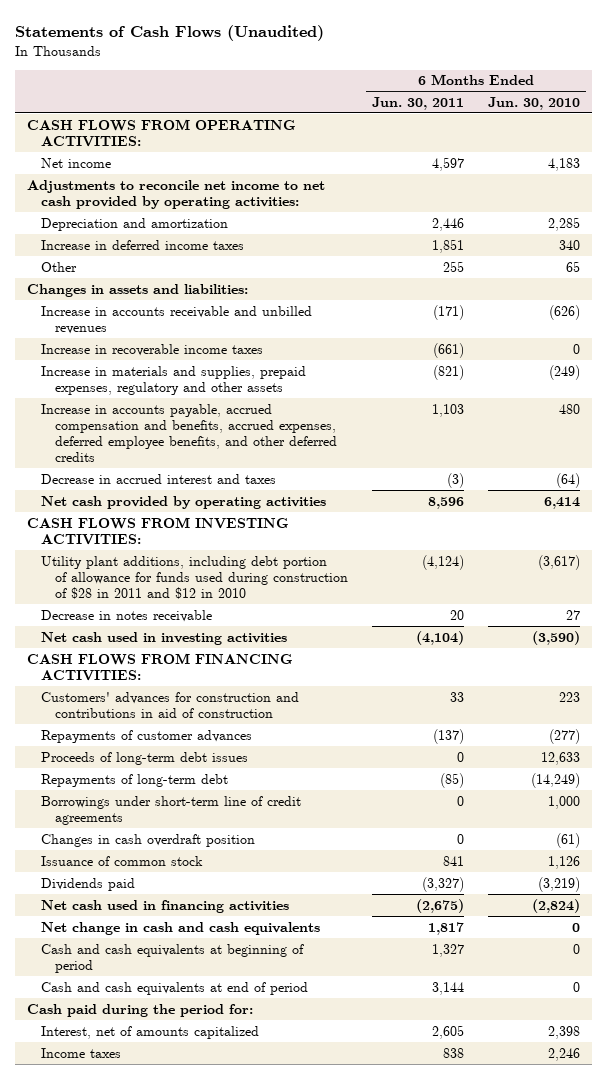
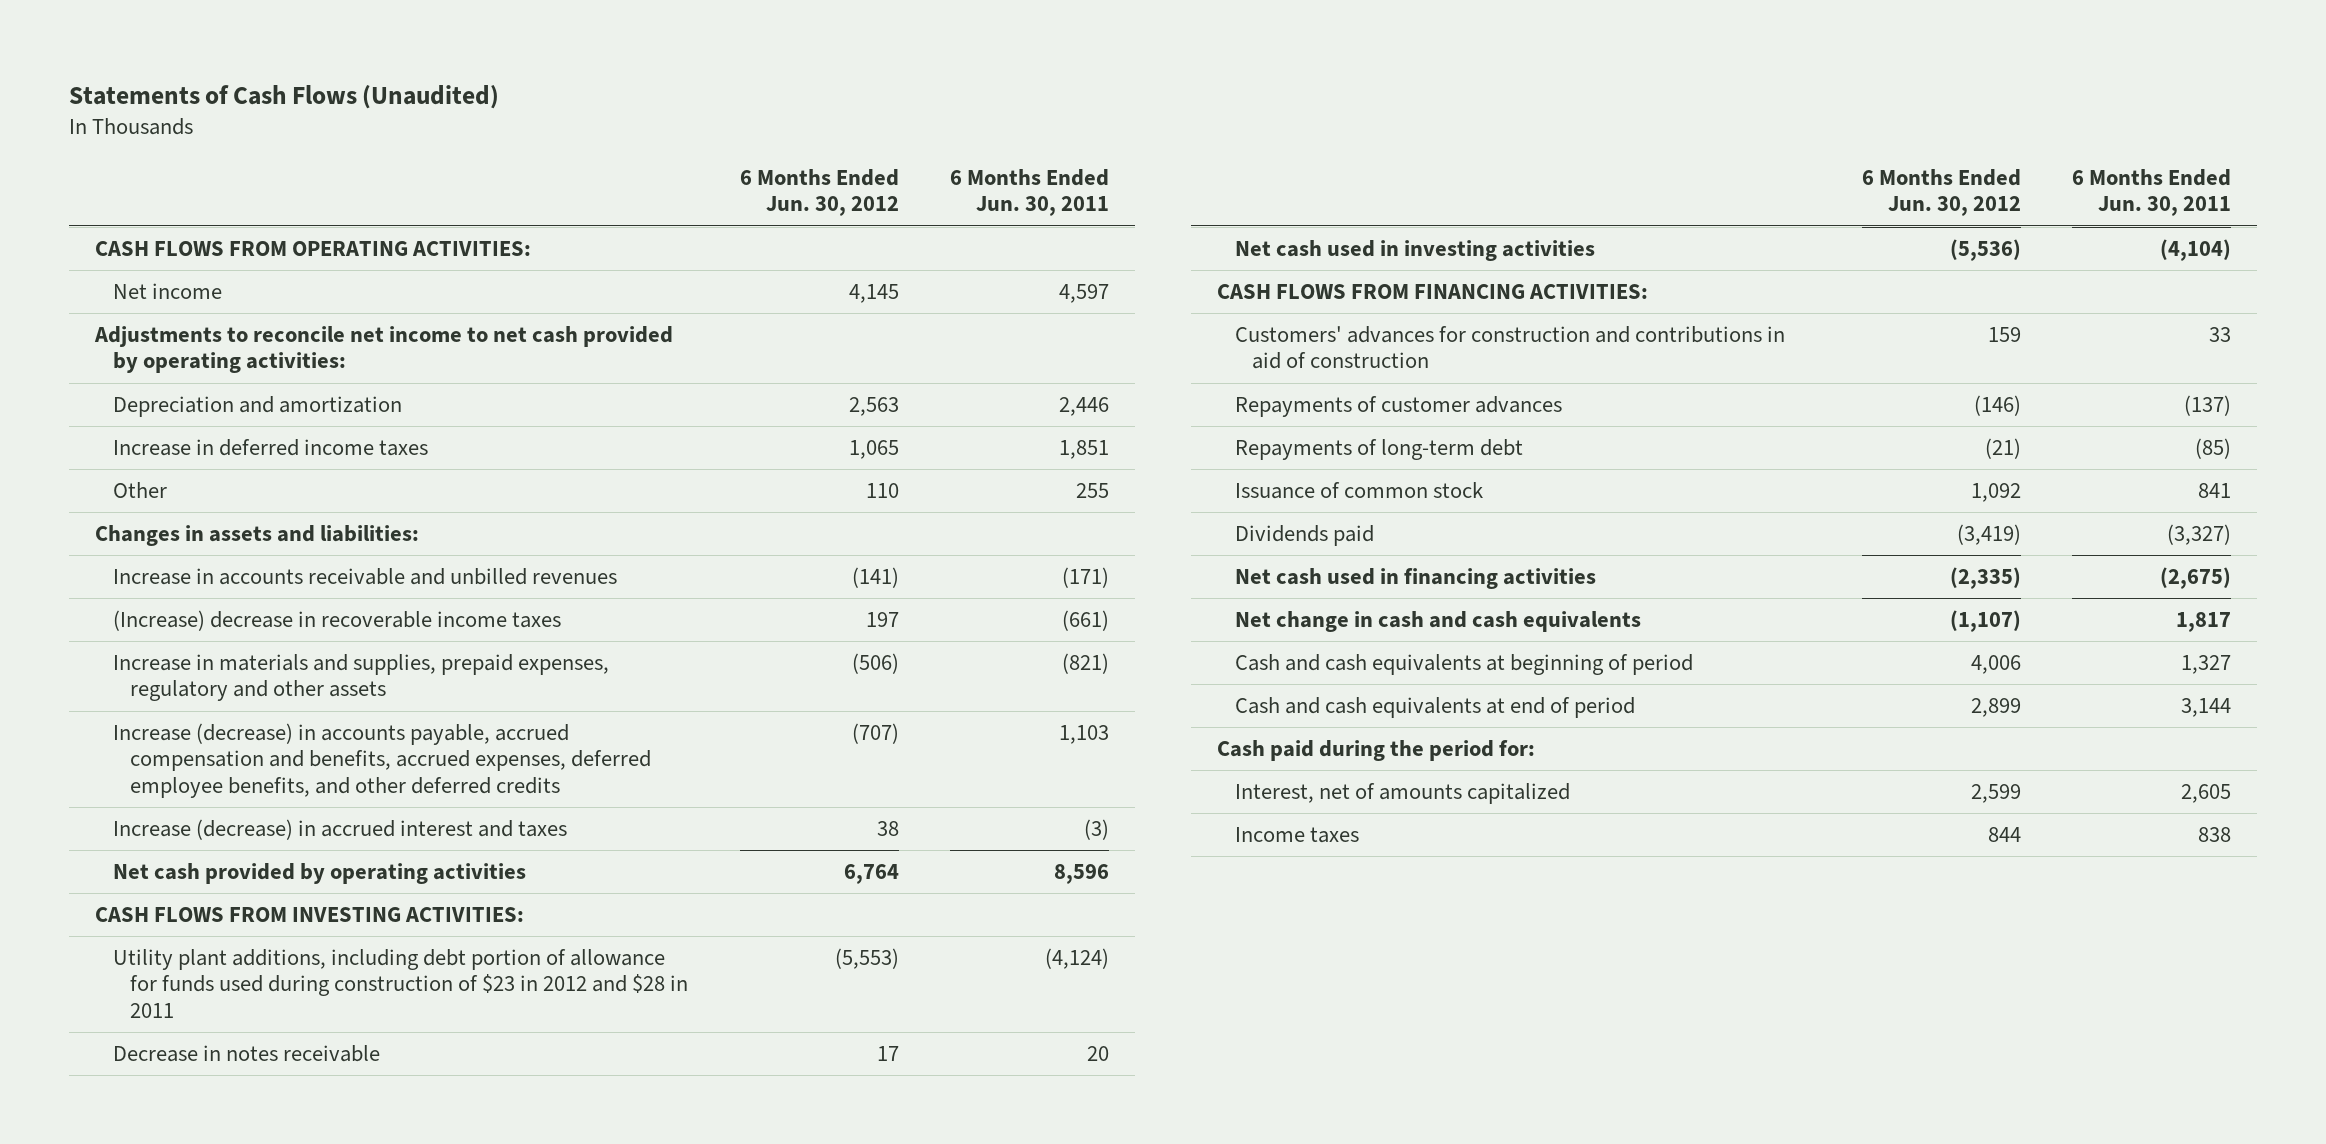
[488,96,581,110] Jun. 30, 2010 -> none
none -> [739,169,899,217] 6 Months Ended Jun. 30, 2012
[41,343,264,356] Increase in recoverable income taxes -> [112,610,561,632] (Increase) decrease in recoverable income taxes
[41,403,338,463] Increase in accounts payable, accrued compensation and benefits, accrued expenses, deferred employee benefits, and other deferred credits -> [112,723,652,798] Increase (decrease) in accounts payable, accrued compensation and benefits, accrued expenses, deferred employee benefits, and other deferred credits
[41,473,277,484] Decrease in accrued interest and taxes -> [112,819,567,841] Increase (decrease) in accrued interest and taxes
[41,555,349,600] Utility plant additions, including debt portion of allowance for funds used during construction of $28 in 2011 and $12 in 2010 -> [112,949,689,1018] Utility plant additions, including debt portion of allowance for funds used during construction of $23 in 2012 and $28 in 2011
[41,751,249,765] Proceeds of long-term debt issues -> none
[41,795,302,825] Borrowings under short-term line of credit agreements -> none
[41,833,256,847] Changes in cash overdraft position -> none

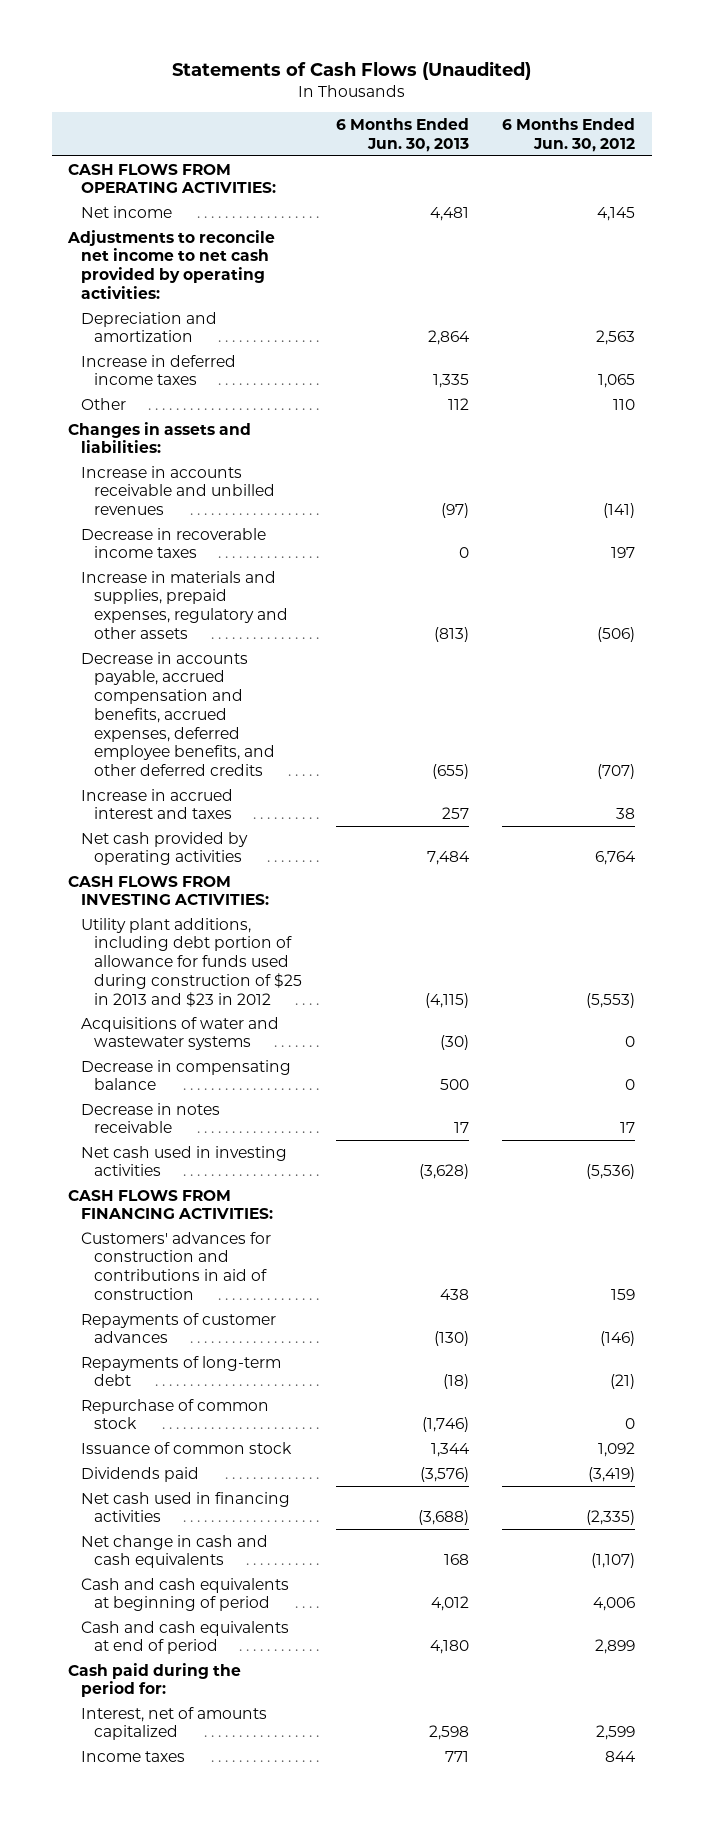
[950,169,1110,217] 6 Months Ended Jun. 30, 2011 -> none
none -> [335,118,469,152] 6 Months Ended Jun. 30, 2013
[112,610,561,632] (Increase) decrease in recoverable income taxes -> [81,527,267,559] Decrease in recoverable income taxes
[112,723,652,798] Increase (decrease) in accounts payable, accrued compensation and benefits, accrued expenses, deferred employee benefits, and other deferred credits -> [81,651,276,776] Decrease in accounts payable, accrued compensation and benefits, accrued expenses, deferred employee benefits, and other deferred credits
[112,819,567,841] Increase (decrease) in accrued interest and taxes -> [81,788,234,820] Increase in accrued interest and taxes
[112,949,689,1018] Utility plant additions, including debt portion of allowance for funds used during construction of $23 in 2012 and $28 in 2011 -> [81,917,303,1007] Utility plant additions, including debt portion of allowance for funds used during construction of $25 in 2013 and $23 in 2012
none -> [81,1016,280,1051] Acquisitions of water and wastewater systems
none -> [81,1059,292,1091] Decrease in compensating balance
none -> [81,1398,270,1430] Repurchase of common stock

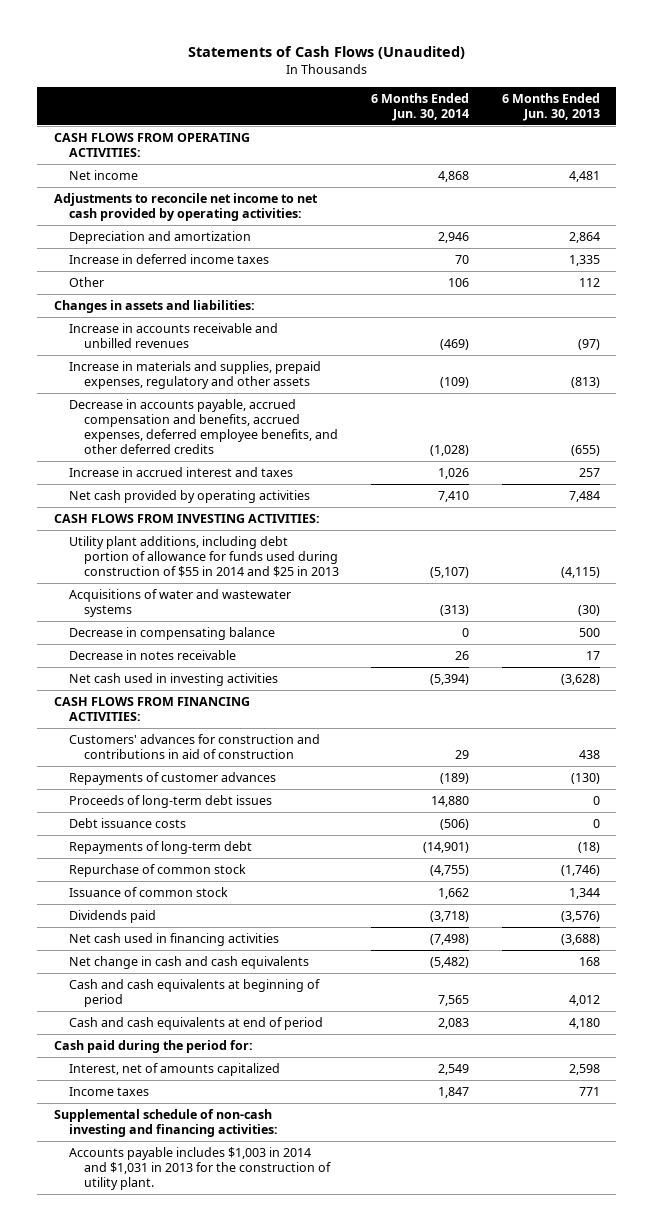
[502,118,636,152] 6 Months Ended Jun. 30, 2012 -> none
none -> [371,92,470,122] 6 Months Ended Jun. 30, 2014
[81,527,267,559] Decrease in recoverable income taxes -> none
[81,917,303,1007] Utility plant additions, including debt portion of allowance for funds used during construction of $25 in 2013 and $23 in 2012 -> [68,535,339,578] Utility plant additions, including debt portion of allowance for funds used during construction of $55 in 2014 and $25 in 2013
none -> [68,794,272,808] Proceeds of long-term debt issues
none -> [68,817,186,828] Debt issuance costs
none -> [53,1108,278,1138] Supplemental schedule of non-cash investing and financing activities:
none -> [68,1146,331,1191] Accounts payable includes $1,003 in 2014 and $1,031 in 2013 for the construction of utility plant.

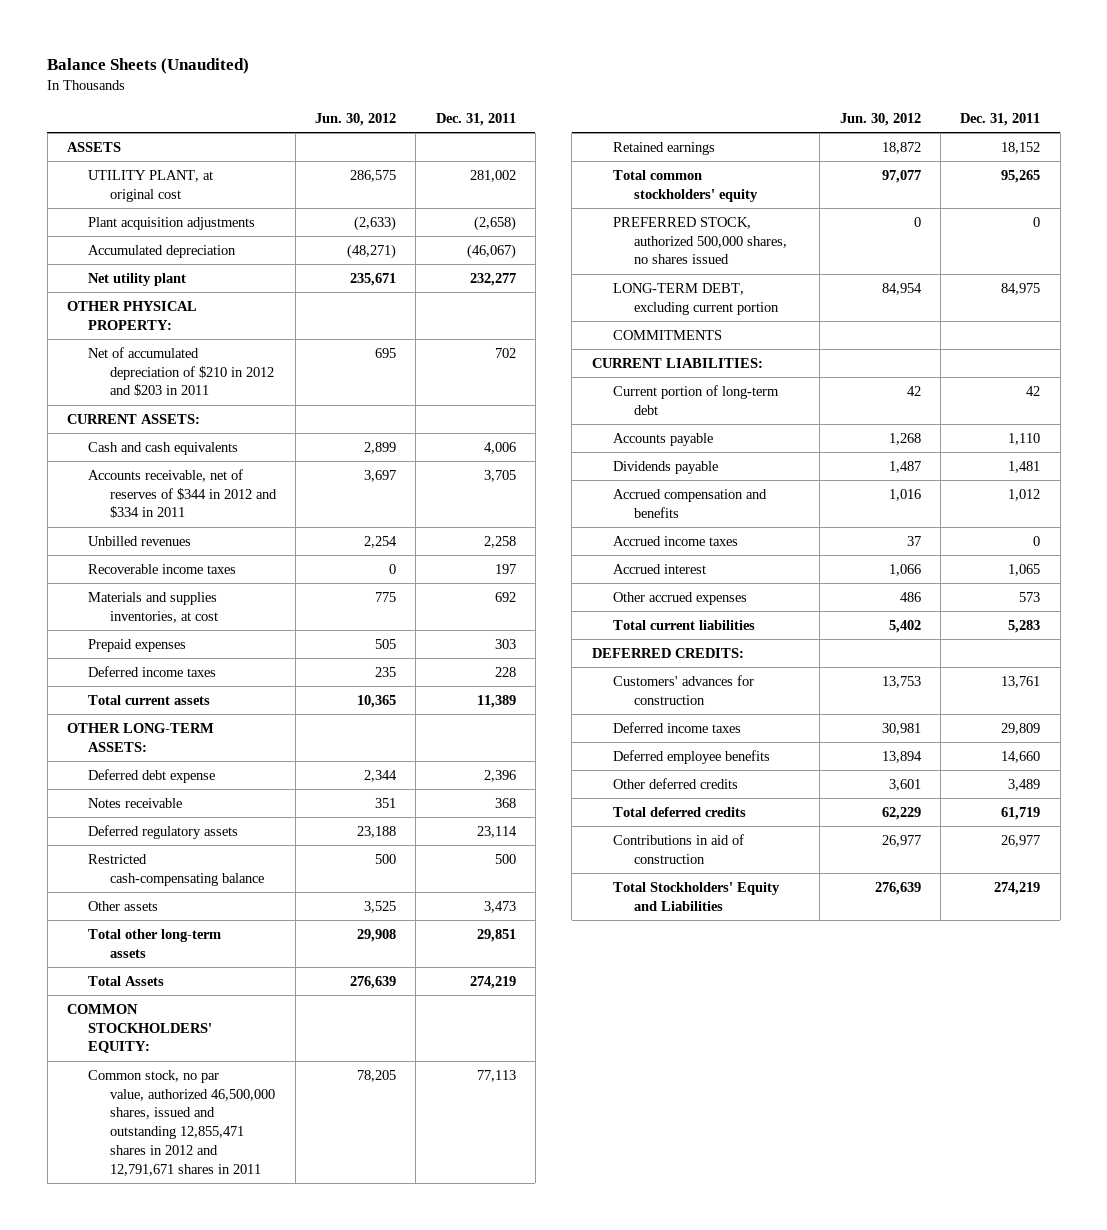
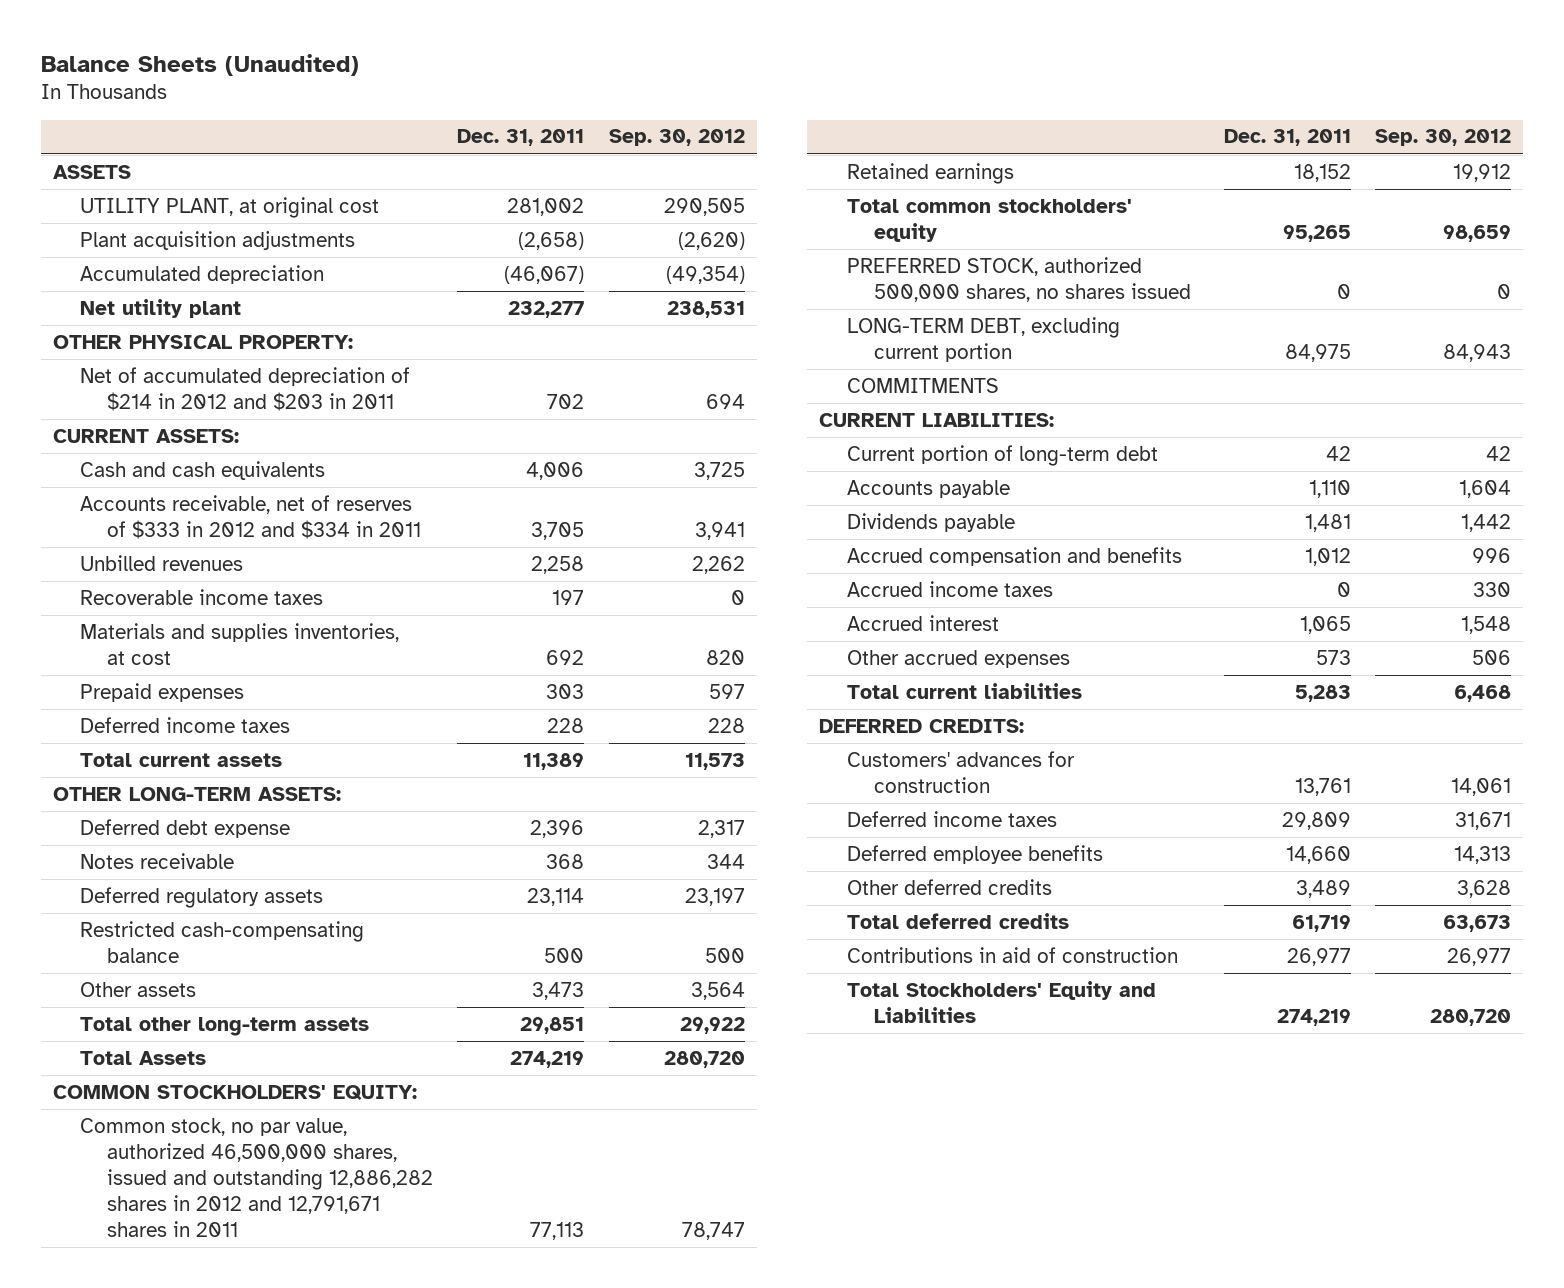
[315,113,397,127] Jun. 30, 2012 -> none
none -> [608,129,745,147] Sep. 30, 2012
[88,346,274,397] Net of accumulated depreciation of $210 in 2012 and $203 in 2011 -> [80,366,411,411] Net of accumulated depreciation of $214 in 2012 and $203 in 2011
[88,468,277,519] Accounts receivable, net of reserves of $344 in 2012 and $334 in 2011 -> [80,494,422,539] Accounts receivable, net of reserves of $333 in 2012 and $334 in 2011
[88,1069,275,1177] Common stock, no par value, authorized 46,500,000 shares, issued and outstanding 12,855,471 shares in 2012 and 12,791,671 shares in 2011 -> [80,1117,434,1237] Common stock, no par value, authorized 46,500,000 shares, issued and outstanding 12,886,282 shares in 2012 and 12,791,671 shares in 2011

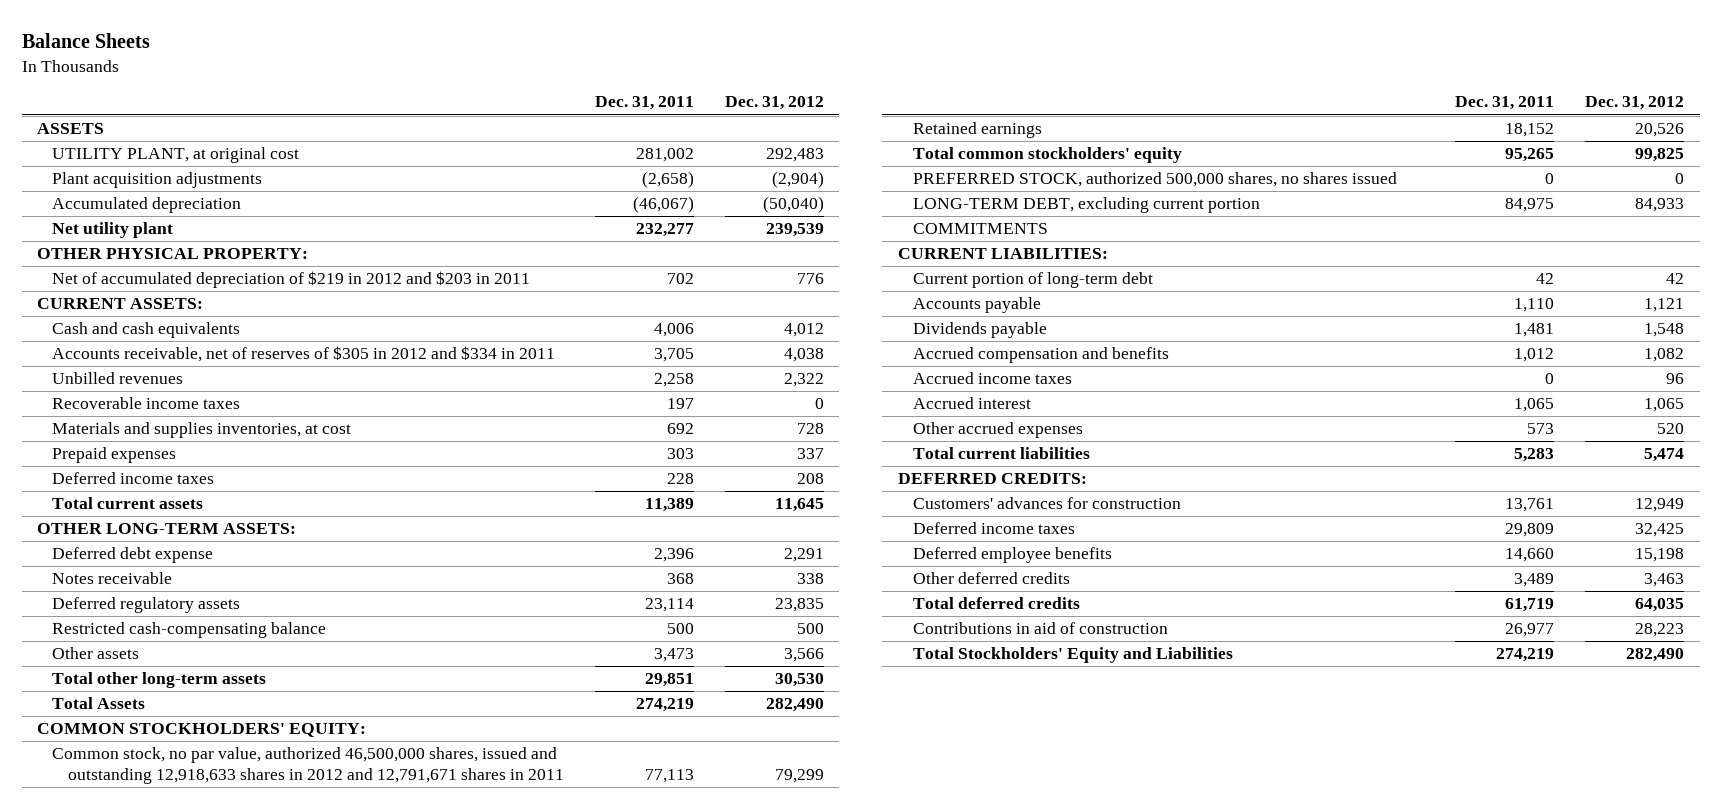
[40,54,359,77] Balance Sheets (Unaudited) -> [21,33,150,49] Balance Sheets
[608,129,745,147] Sep. 30, 2012 -> none
none -> [724,96,824,111] Dec. 31, 2012
[80,366,411,411] Net of accumulated depreciation of $214 in 2012 and $203 in 2011 -> [52,271,531,289] Net of accumulated depreciation of $219 in 2012 and $203 in 2011
[80,494,422,539] Accounts receivable, net of reserves of $333 in 2012 and $334 in 2011 -> [52,346,556,363] Accounts receivable, net of reserves of $305 in 2012 and $334 in 2011
[80,1117,434,1237] Common stock, no par value, authorized 46,500,000 shares, issued and outstanding 12,886,282 shares in 2012 and 12,791,671 shares in 2011 -> [52,747,564,785] Common stock, no par value, authorized 46,500,000 shares, issued and outstanding 12,918,633 shares in 2012 and 12,791,671 shares in 2011

